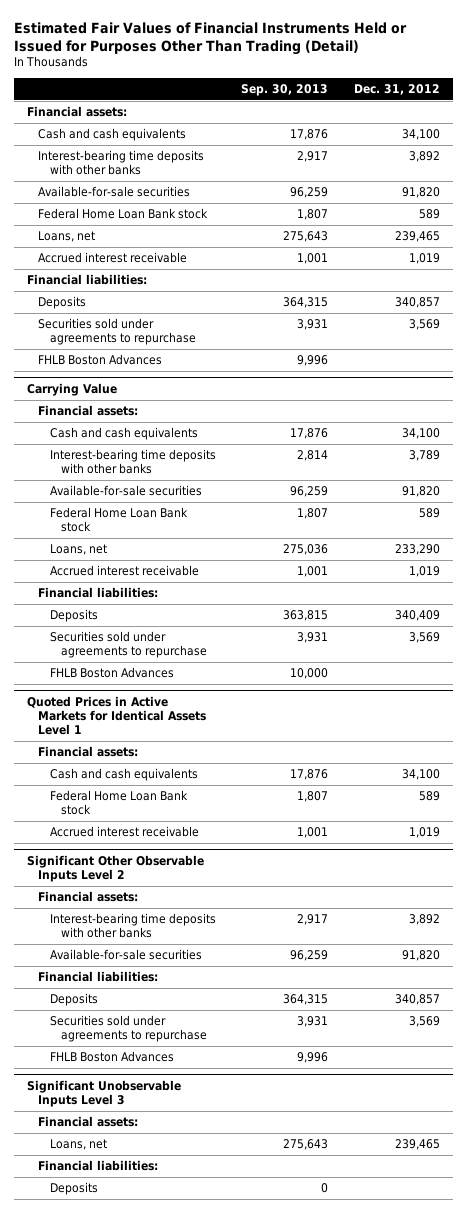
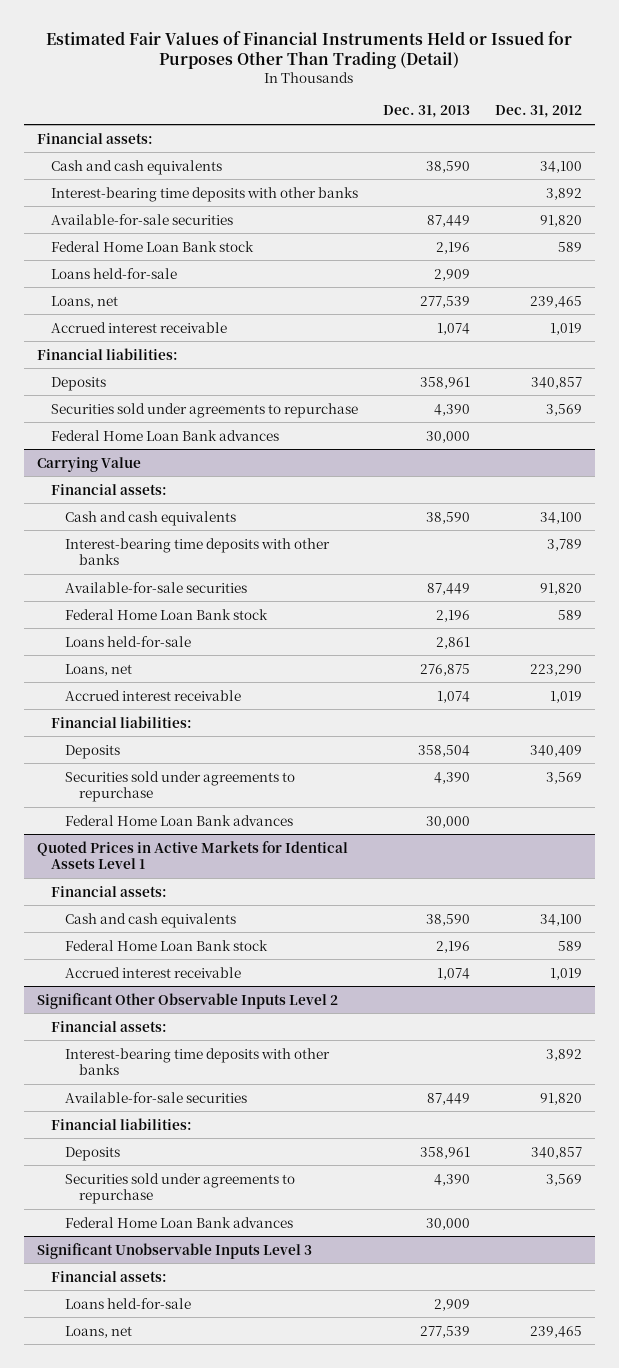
[241,84,329,97] Sep. 30, 2013 -> none
none -> [382,105,470,119] Dec. 31, 2013
none -> [50,267,177,279] Loans held-for-sale
[38,354,163,366] FHLB Boston Advances -> [50,429,279,441] Federal Home Loan Bank advances
none -> [64,635,191,647] Loans held-for-sale
[394,544,440,556] 233,290 -> [530,663,583,676] 223,290
[49,667,174,679] FHLB Boston Advances -> [64,814,293,826] Federal Home Loan Bank advances
[49,1051,174,1063] FHLB Boston Advances -> [64,1216,293,1228] Federal Home Loan Bank advances
none -> [64,1297,191,1309] Loans held-for-sale
[38,1160,159,1172] Financial liabilities: -> none
[49,1182,98,1196] Deposits -> none

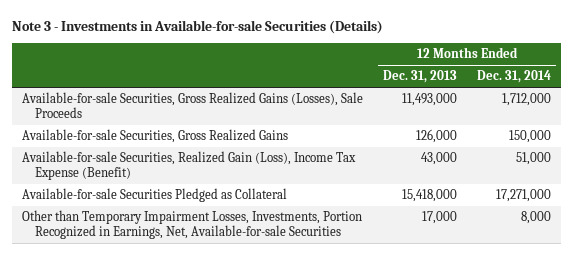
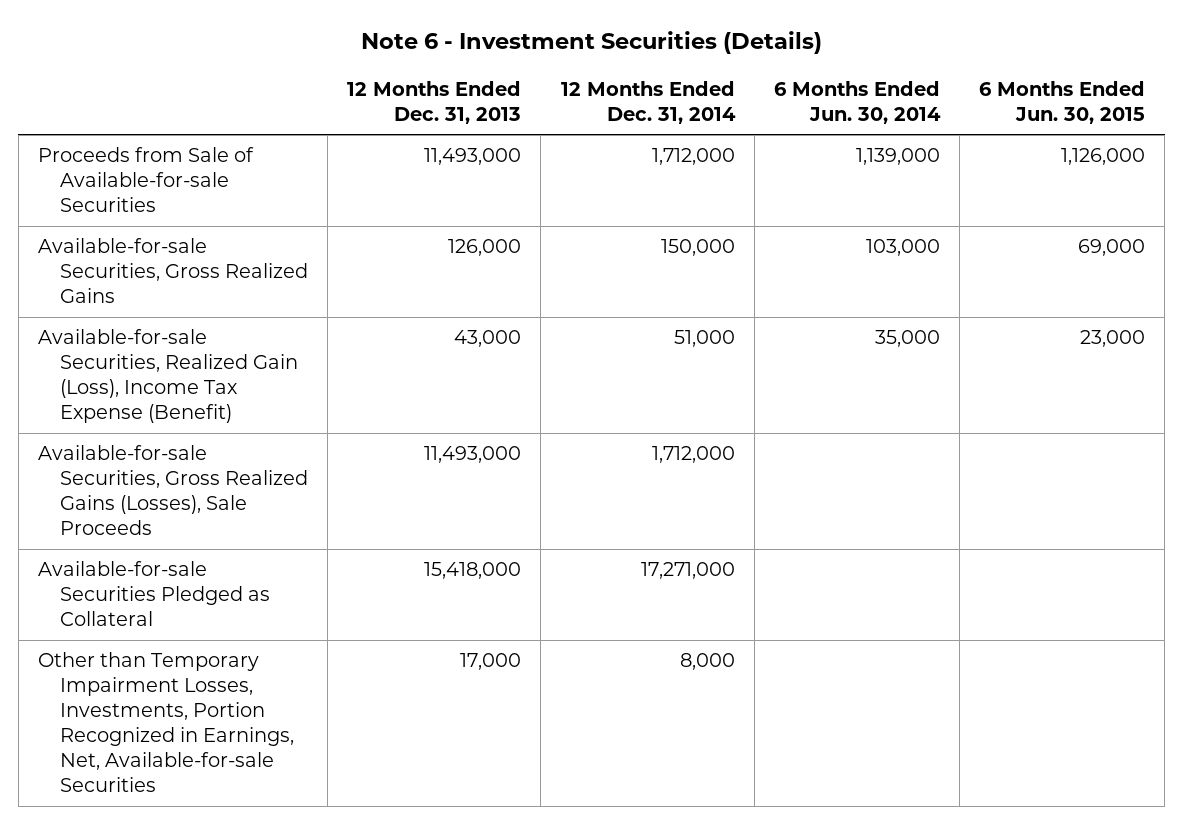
[11,19,383,34] Note 3 - Investments in Available-for-sale Securities (Details) -> [360,30,822,54] Note 6 - Investment Securities (Details)
none -> [773,80,941,124] 6 Months Ended Jun. 30, 2014
none -> [979,80,1146,124] 6 Months Ended Jun. 30, 2015
none -> [37,147,254,213] Proceeds from Sale of Available-for-sale Securities
[21,92,363,119] Available-for-sale Securities, Gross Realized Gains (Losses), Sale Proceeds -> [37,445,308,536] Available-for-sale Securities, Gross Realized Gains (Losses), Sale Proceeds

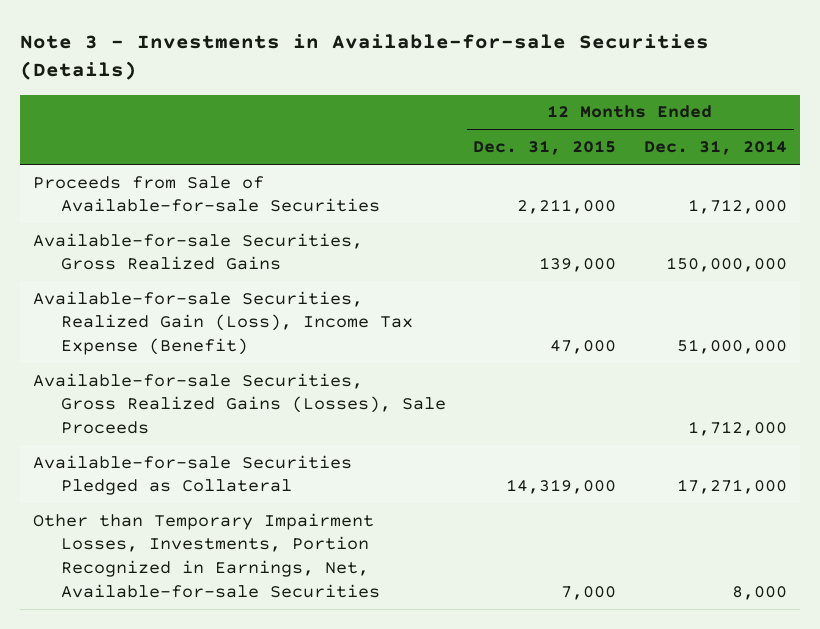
[360,30,822,54] Note 6 - Investment Securities (Details) -> [19,33,709,81] Note 3 - Investments in Available-for-sale Securities (Details)
[347,80,522,124] 12 Months Ended Dec. 31, 2013 -> none
[773,80,941,124] 6 Months Ended Jun. 30, 2014 -> none
[979,80,1146,124] 6 Months Ended Jun. 30, 2015 -> none
none -> [473,140,617,156] Dec. 31, 2015
[660,239,735,257] 150,000 -> [665,257,787,273] 150,000,000
[673,330,735,348] 51,000 -> [676,339,787,355] 51,000,000

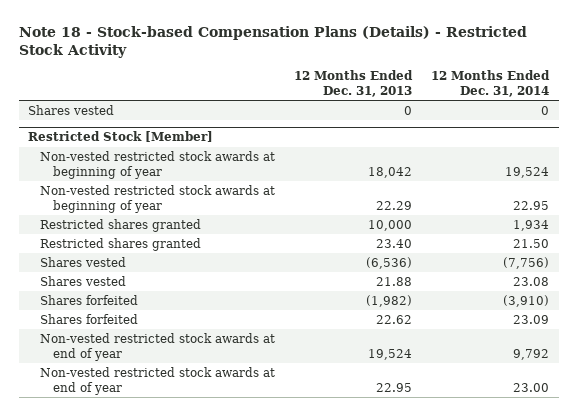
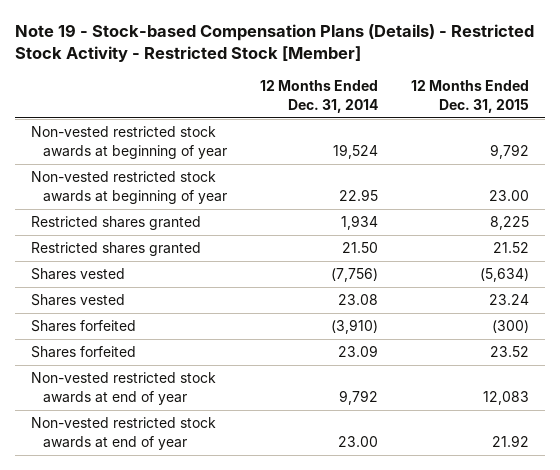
[18,25,527,58] Note 18 - Stock-based Compensation Plans (Details) - Restricted Stock Activity -> [14,23,534,62] Note 19 - Stock-based Compensation Plans (Details) - Restricted Stock Activity - Restricted Stock [Member]
[294,70,414,97] 12 Months Ended Dec. 31, 2013 -> none
none -> [410,80,529,113] 12 Months Ended Dec. 31, 2015
[27,104,114,115] Shares vested -> none
[27,131,213,143] Restricted Stock [Member] -> none

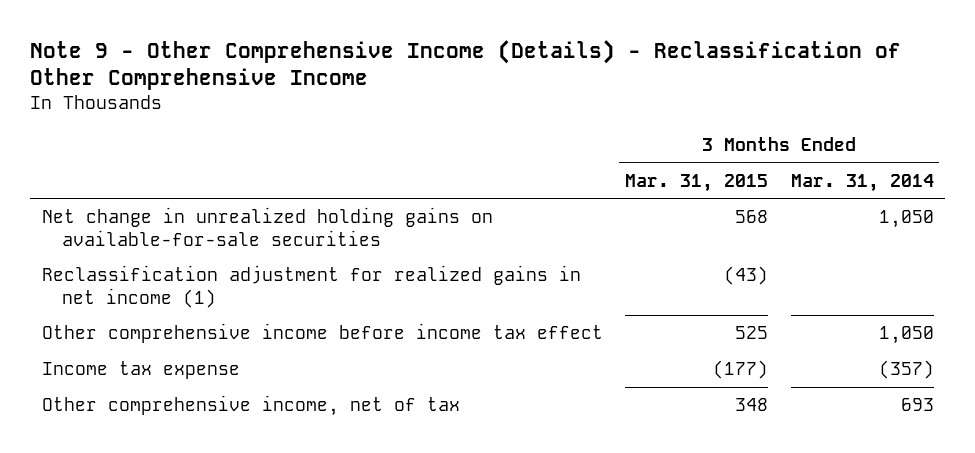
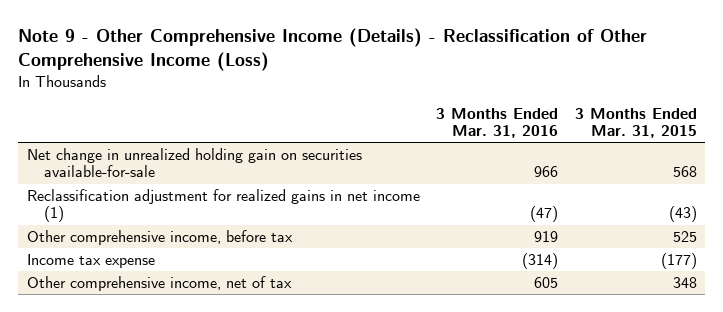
[30,39,902,91] Note 9 - Other Comprehensive Income (Details) - Reclassification of Other Comprehensive Income -> [18,28,648,71] Note 9 - Other Comprehensive Income (Details) - Reclassification of Other Comprehensive Income (Loss)
[790,173,934,192] Mar. 31, 2014 -> none
none -> [436,107,559,139] 3 Months Ended Mar. 31, 2016
[41,207,493,246] Net change in unrealized holding gains on available-for-sale securities -> [26,147,362,178] Net change in unrealized holding gain on securities available-for-sale
[41,323,603,344] Other comprehensive income before income tax effect -> [26,229,293,245] Other comprehensive income, before tax

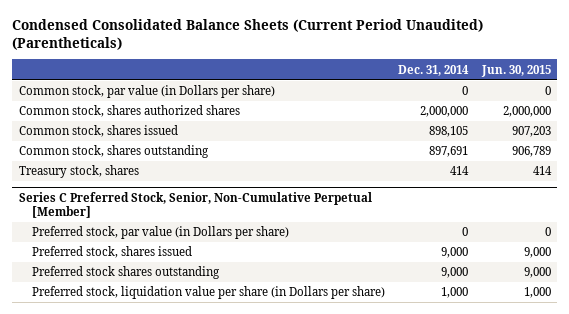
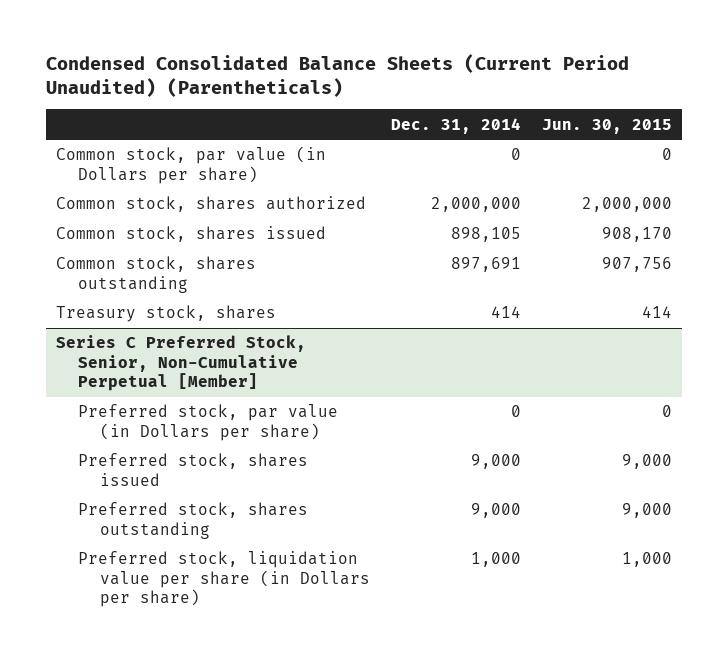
[18,105,240,118] Common stock, shares authorized shares -> [56,196,367,213] Common stock, shares authorized
[511,126,551,138] 907,203 -> [601,227,672,243] 908,170
[511,146,551,158] 906,789 -> [601,257,672,273] 907,756
[32,266,221,280] Preferred stock shares outstanding -> [78,502,309,539] Preferred stock, shares outstanding

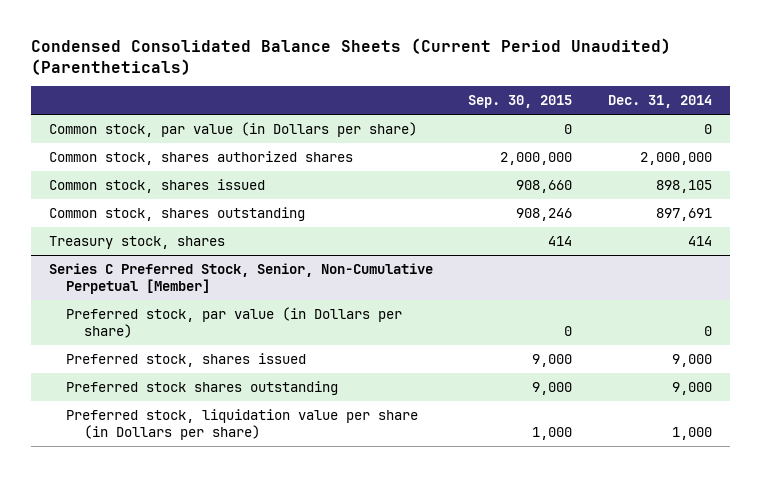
[541,118,672,134] Jun. 30, 2015 -> none
none -> [468,95,573,109] Sep. 30, 2015
[56,196,367,213] Common stock, shares authorized -> [48,150,353,165] Common stock, shares authorized shares
[78,502,309,539] Preferred stock, shares outstanding -> [66,380,339,395] Preferred stock shares outstanding

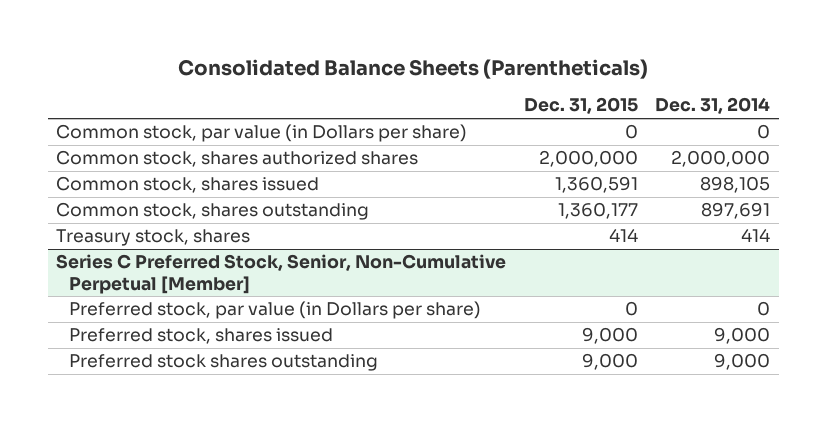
[30,37,671,75] Condensed Consolidated Balance Sheets (Current Period Unaudited) (Parentheticals) -> [178,58,649,79] Consolidated Balance Sheets (Parentheticals)
[468,95,573,109] Sep. 30, 2015 -> none
none -> [523,97,638,115] Dec. 31, 2015
[66,408,419,441] Preferred stock, liquidation value per share (in Dollars per share) -> none

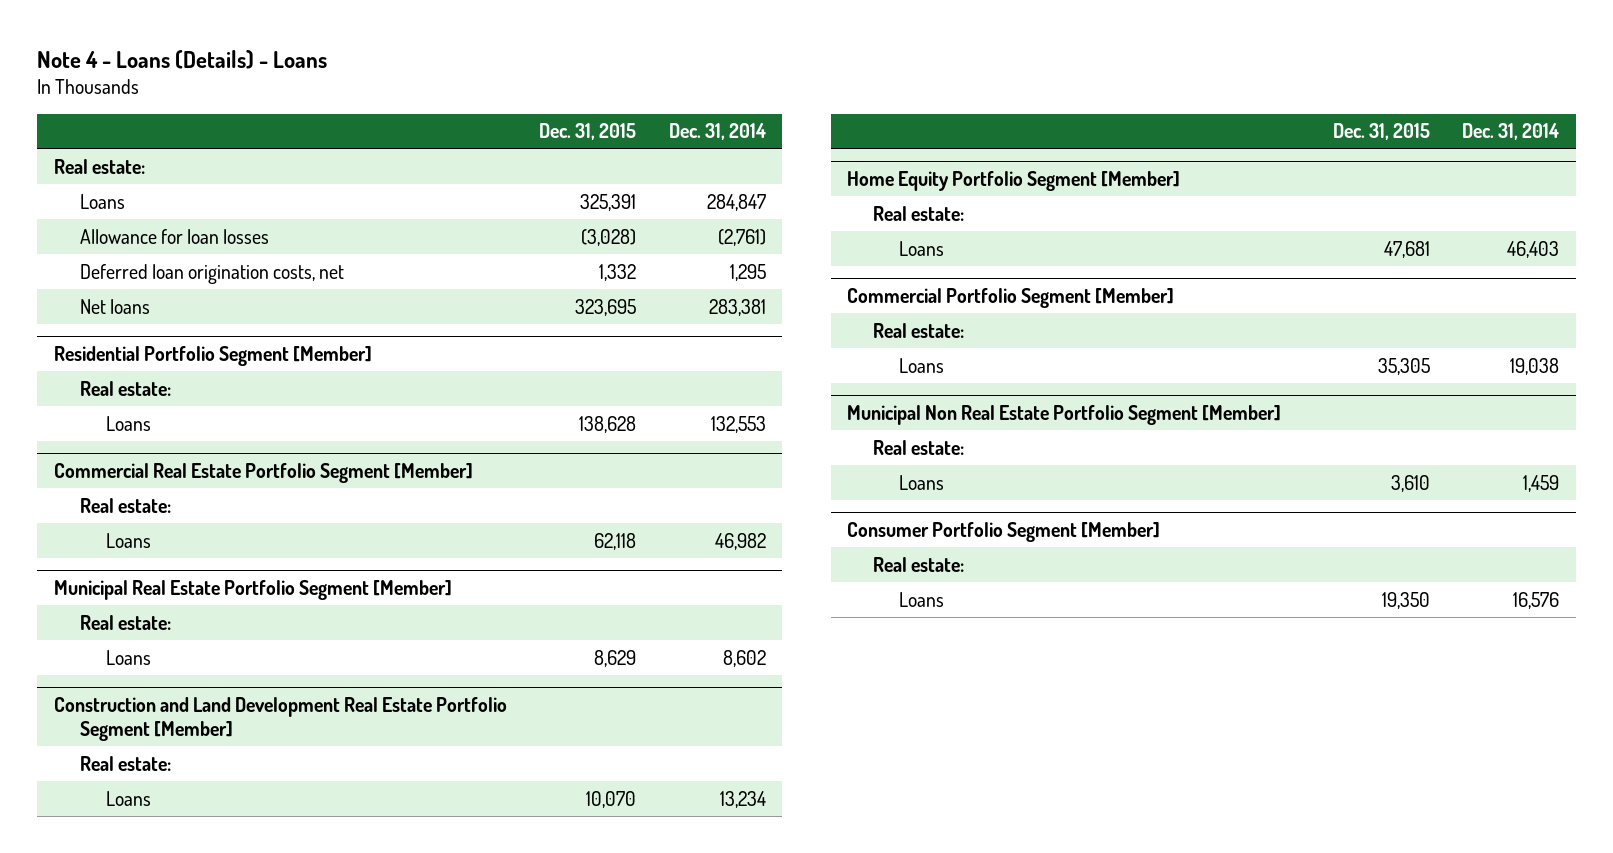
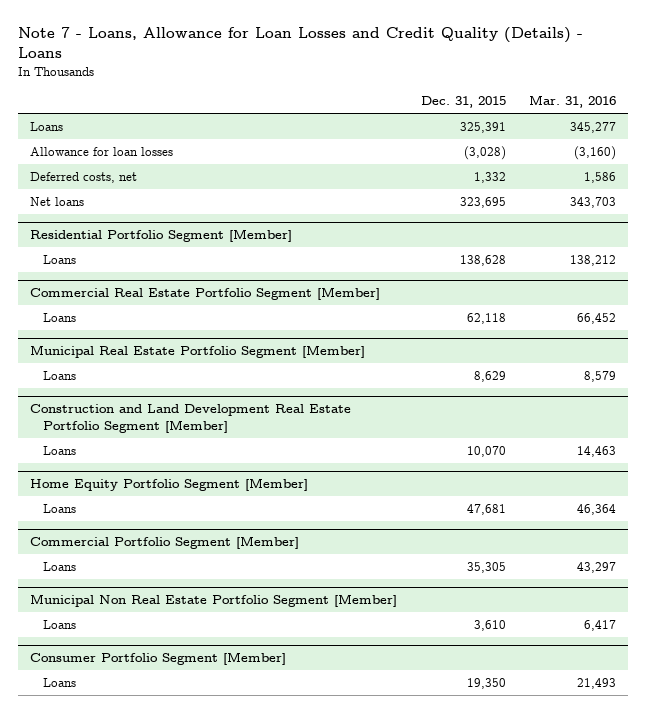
[37,49,328,69] Note 4 - Loans (Details) - Loans -> [17,26,583,59] Note 7 - Loans, Allowance for Loan Losses and Credit Quality (Details) - Loans
[668,123,766,141] Dec. 31, 2014 -> none
none -> [529,95,617,109] Mar. 31, 2016
[53,158,145,174] Real estate: -> none
[79,263,344,284] Deferred loan origination costs, net -> [29,171,137,183] Deferred costs, net
[79,380,171,396] Real estate: -> none
[79,497,171,513] Real estate: -> none
[79,614,171,630] Real estate: -> none
[79,755,171,771] Real estate: -> none
[873,205,965,221] Real estate: -> none
[873,322,965,338] Real estate: -> none
[873,439,965,455] Real estate: -> none
[873,556,965,572] Real estate: -> none

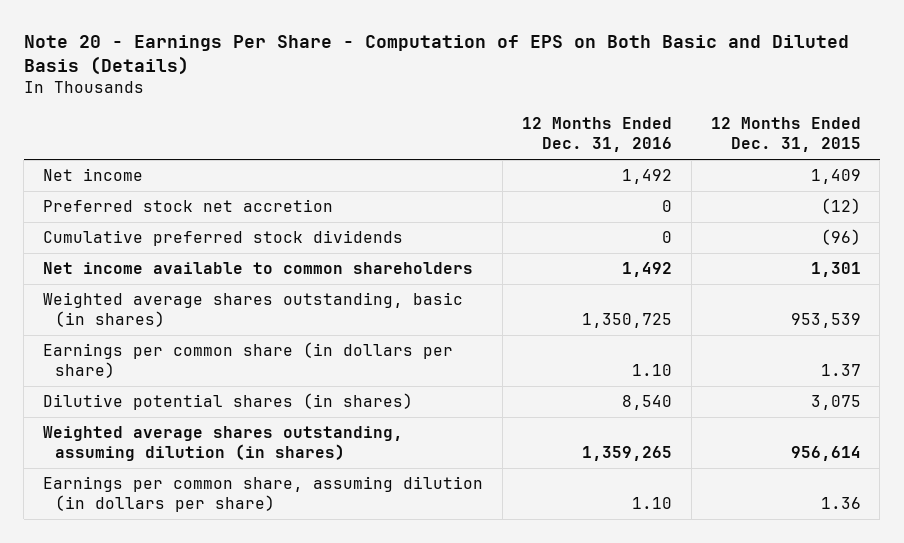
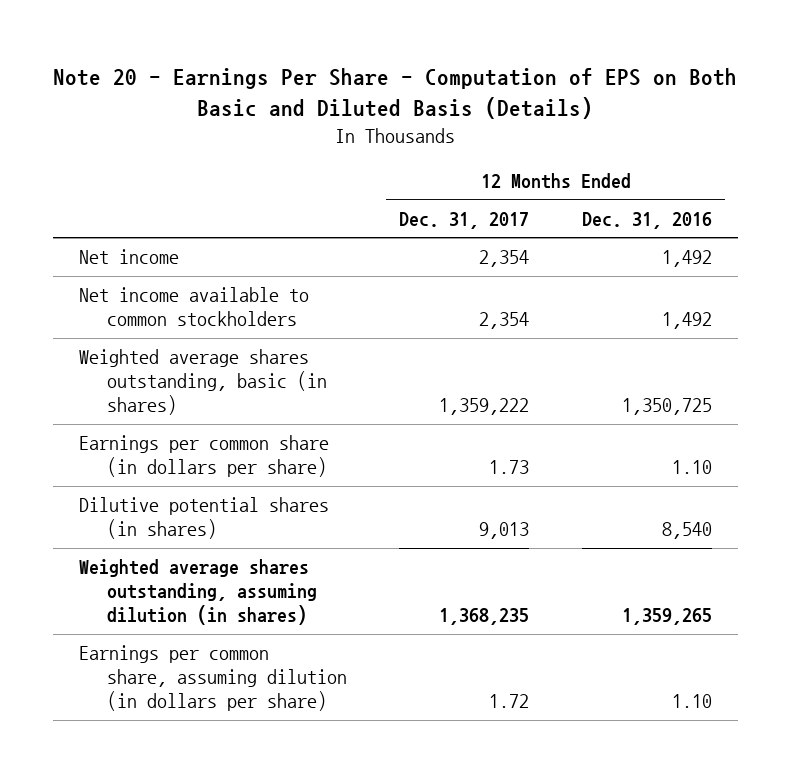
[710,117,861,153] 12 Months Ended Dec. 31, 2015 -> none
none -> [399,211,530,229] Dec. 31, 2017
[43,199,334,213] Preferred stock net accretion -> none
[43,230,404,247] Cumulative preferred stock dividends -> none
[43,262,474,275] Net income available to common shareholders -> [79,287,310,327] Net income available to common stockholders

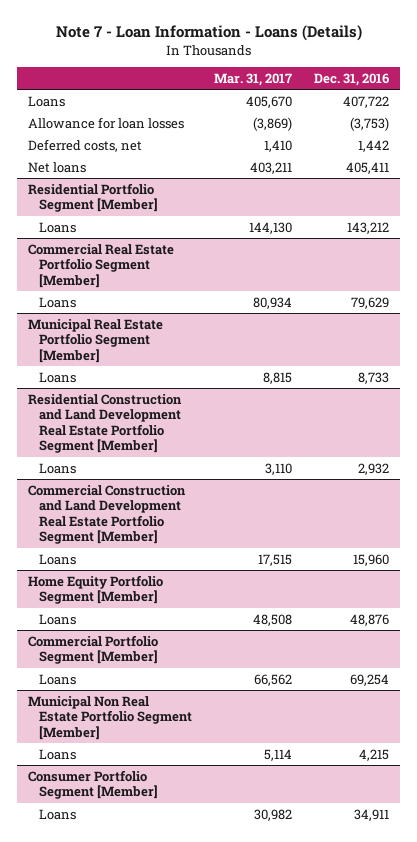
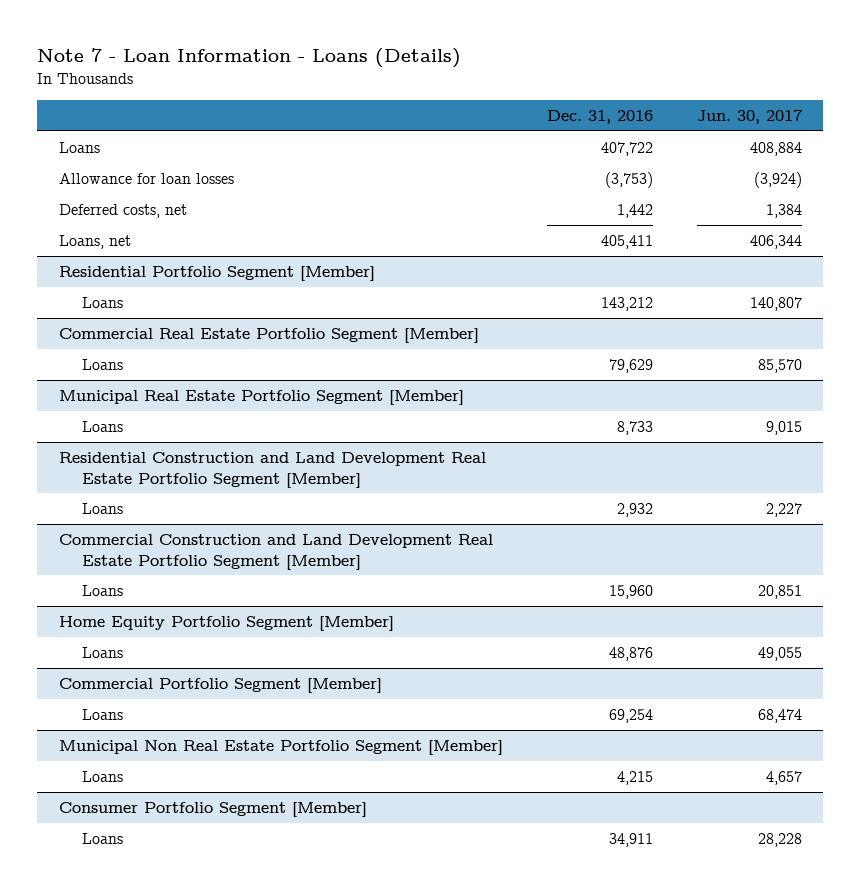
[213,73,292,87] Mar. 31, 2017 -> none
none -> [696,109,802,124] Jun. 30, 2017
[28,161,87,173] Net loans -> [59,234,132,249] Loans, net

